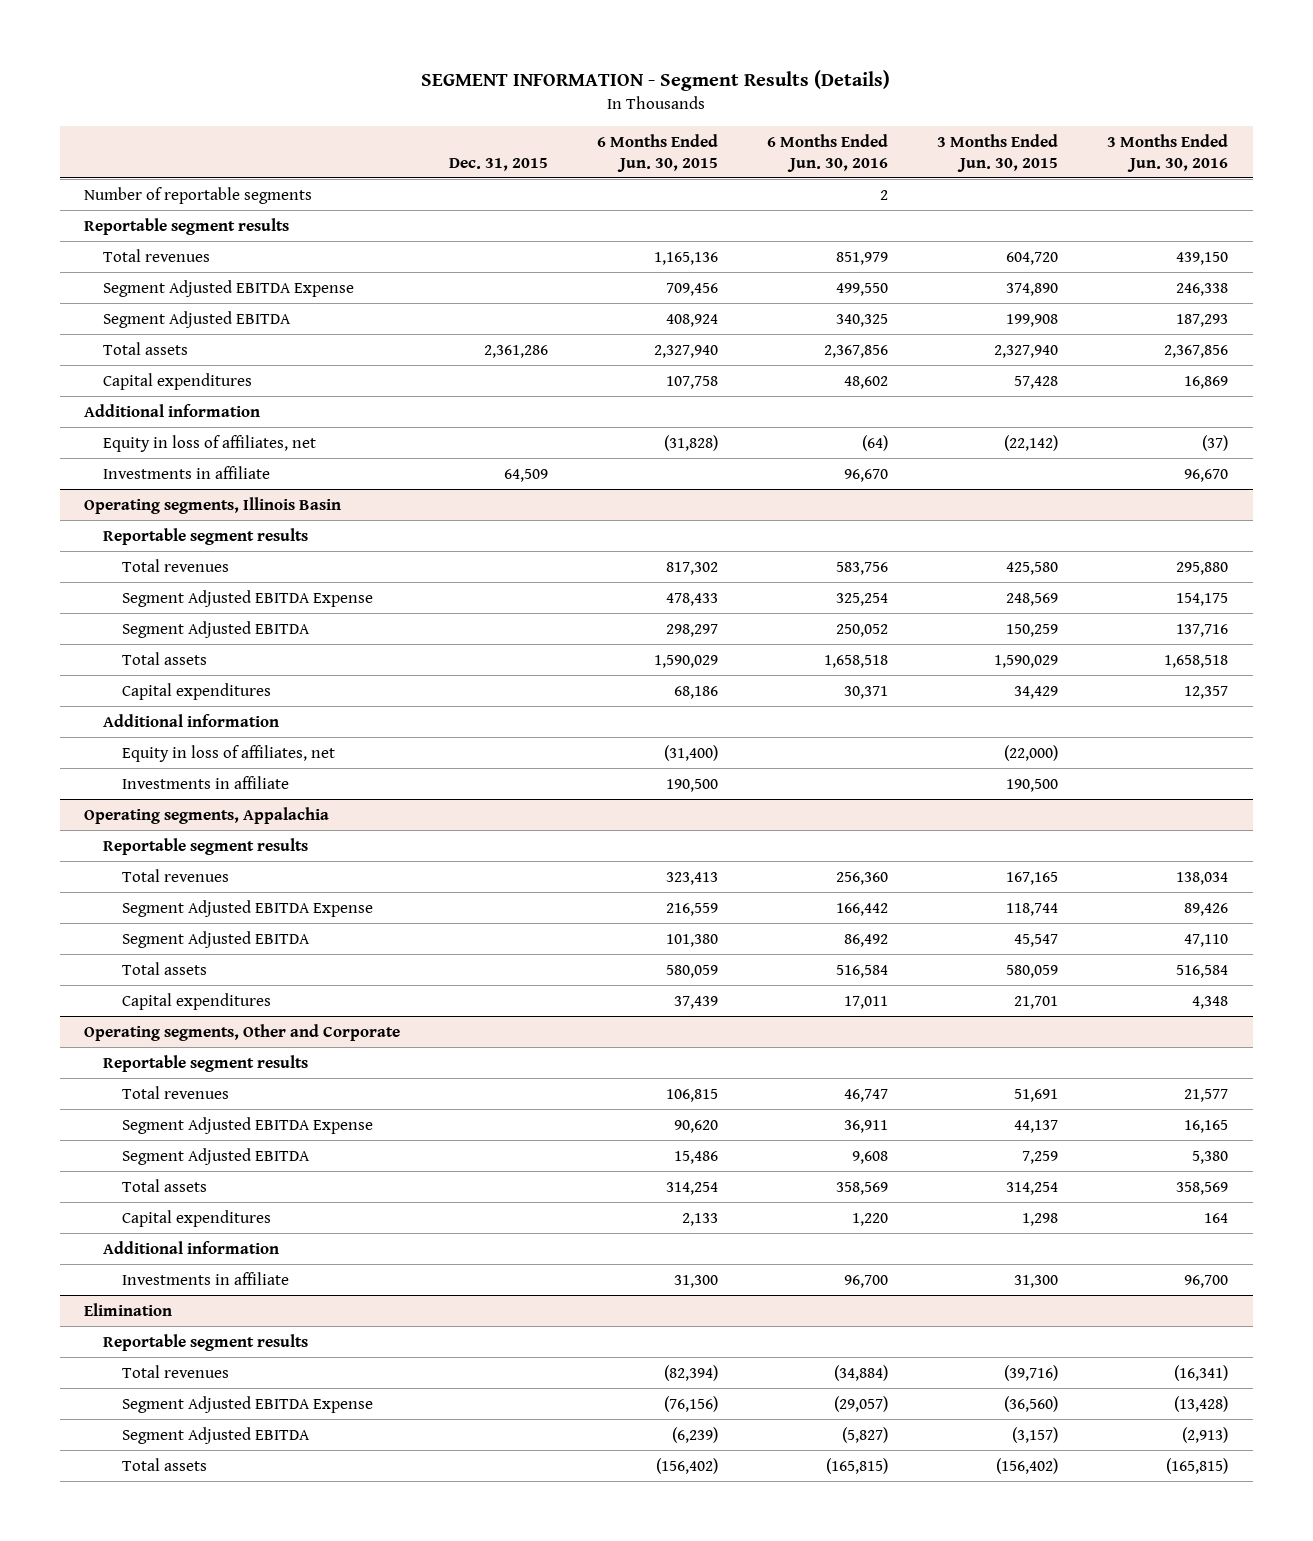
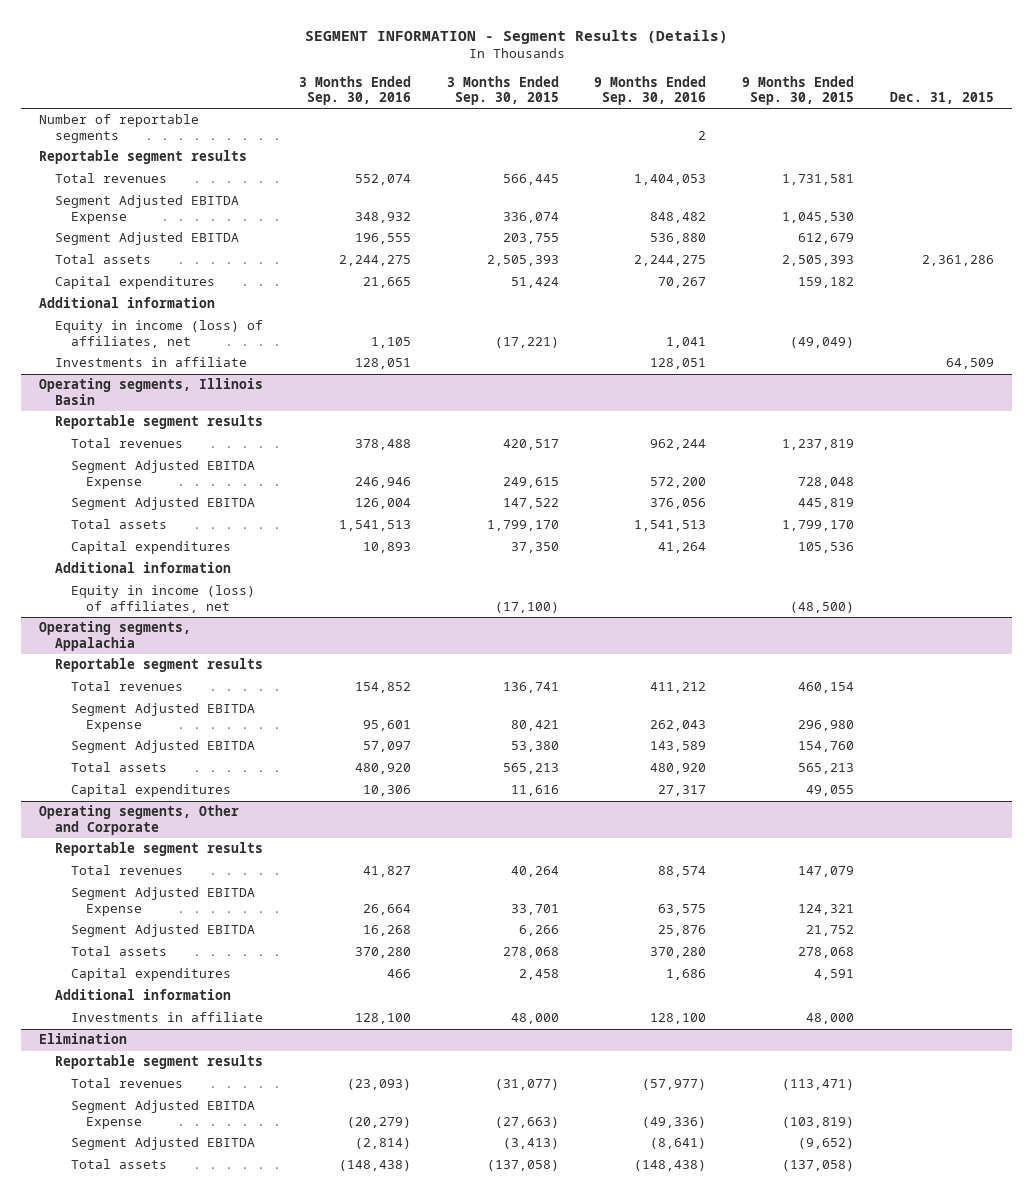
[597,133,719,172] 6 Months Ended Jun. 30, 2015 -> none
[767,133,889,172] 6 Months Ended Jun. 30, 2016 -> none
[937,133,1059,172] 3 Months Ended Jun. 30, 2015 -> none
[1107,133,1229,172] 3 Months Ended Jun. 30, 2016 -> none
none -> [298,75,411,106] 3 Months Ended Sep. 30, 2016
none -> [446,75,559,106] 3 Months Ended Sep. 30, 2015
none -> [594,75,707,106] 9 Months Ended Sep. 30, 2016
none -> [742,75,855,106] 9 Months Ended Sep. 30, 2015
[103,434,317,452] Equity in loss of affiliates, net -> [54,320,263,348] Equity in income (loss) of affiliates, net
[122,775,290,789] Investments in affiliate -> none
[122,744,336,762] Equity in loss of affiliates, net -> [70,585,255,613] Equity in income (loss) of affiliates, net

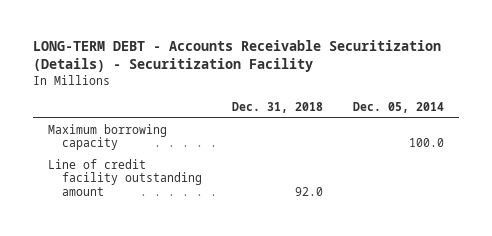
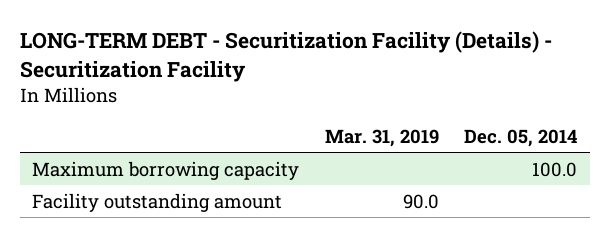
[33,40,442,73] LONG-TERM DEBT - Accounts Receivable Securitization (Details) - Securitization Facility -> [19,31,552,82] LONG-TERM DEBT - Securitization Facility (Details) - Securitization Facility
[231,102,323,114] Dec. 31, 2018 -> none
none -> [324,128,439,147] Mar. 31, 2019
[47,158,203,197] Line of credit facility outstanding amount -> [32,192,283,212] Facility outstanding amount

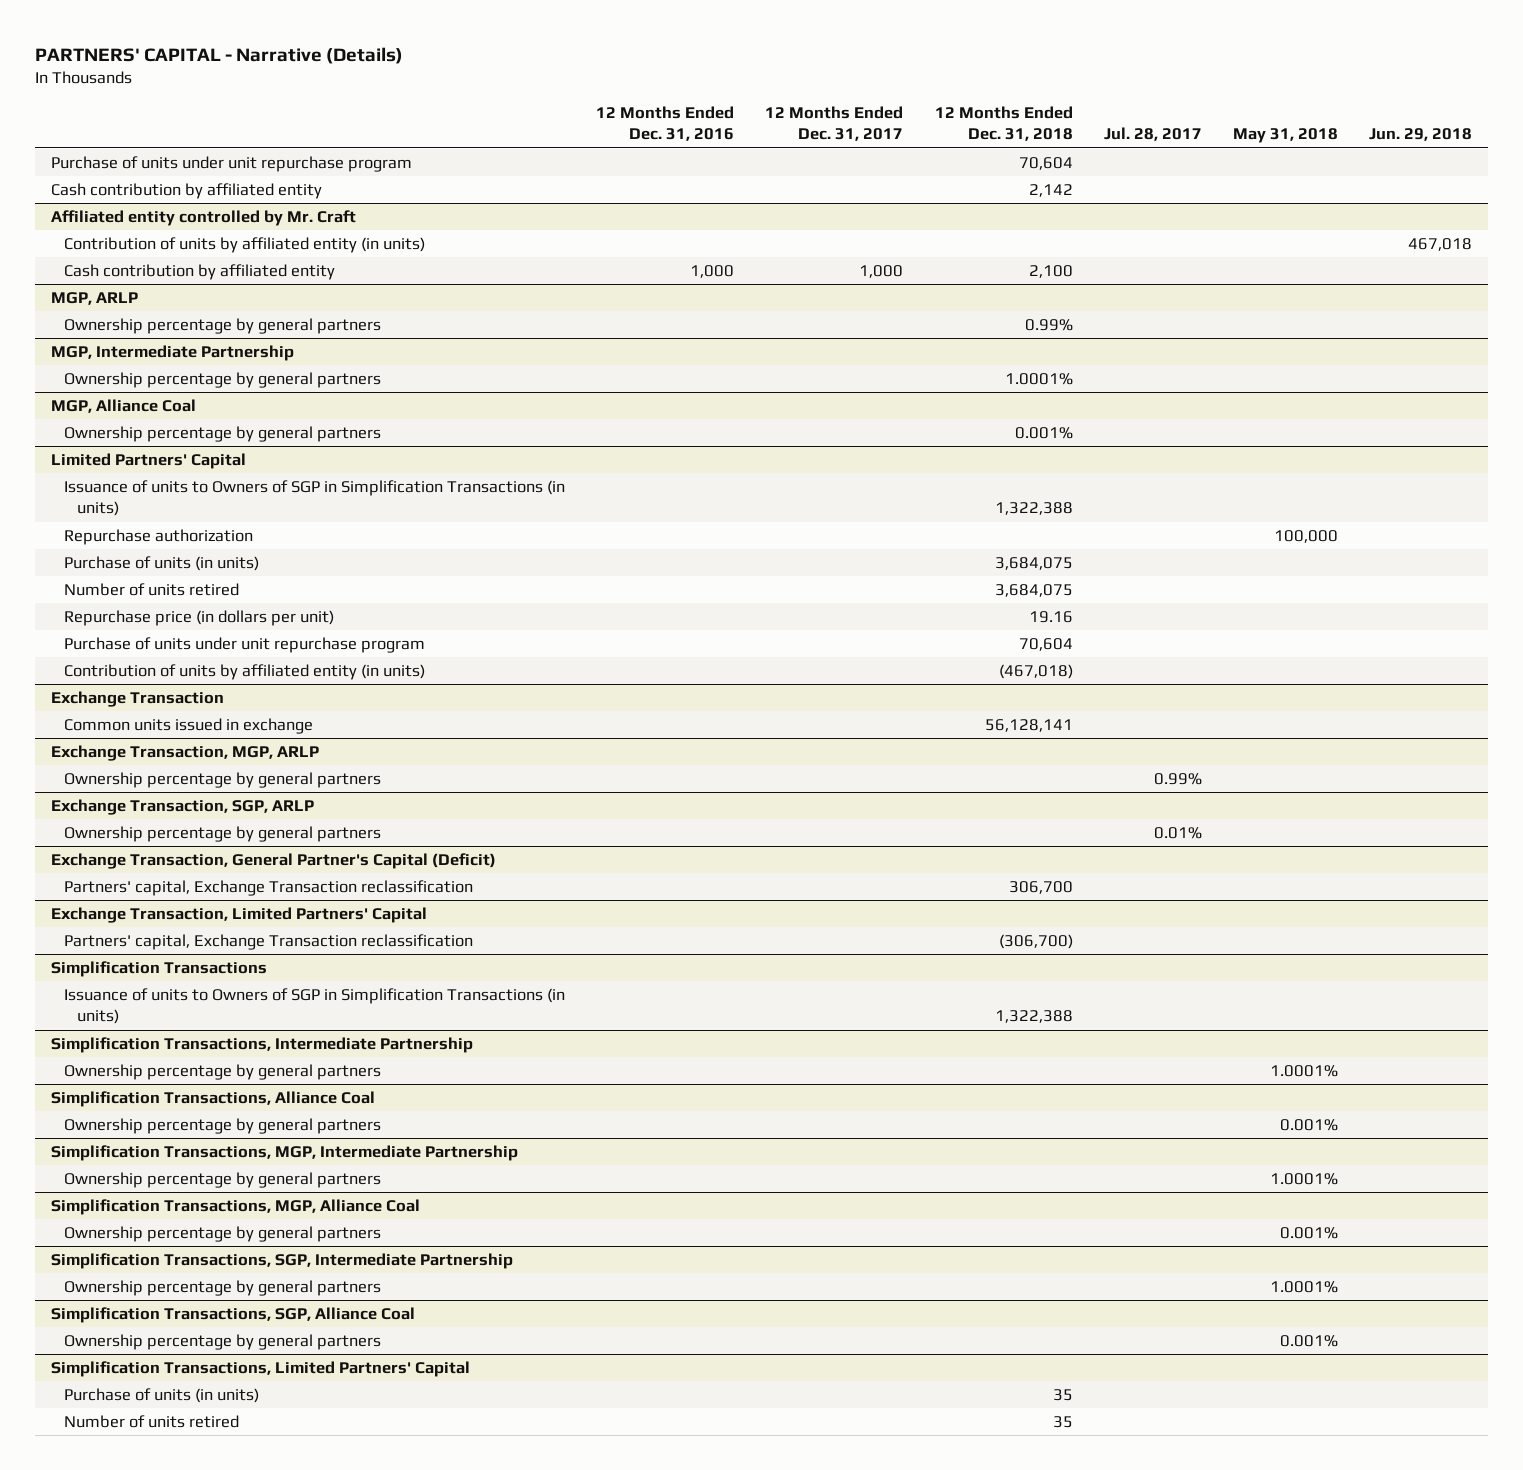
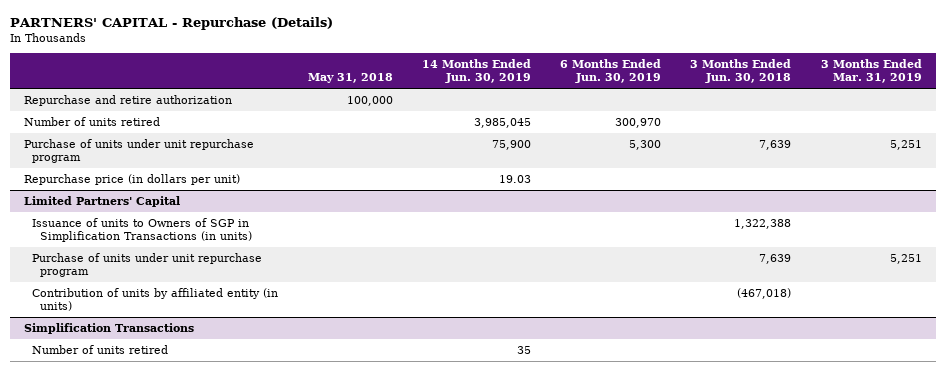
[35,46,404,64] PARTNERS' CAPITAL - Narrative (Details) -> [9,16,333,30] PARTNERS' CAPITAL - Repurchase (Details)
[596,105,735,142] 12 Months Ended Dec. 31, 2016 -> none
[765,105,904,142] 12 Months Ended Dec. 31, 2017 -> none
[934,105,1073,142] 12 Months Ended Dec. 31, 2018 -> none
[1103,127,1202,142] Jul. 28, 2017 -> none
[1369,128,1473,142] Jun. 29, 2018 -> none
none -> [421,58,531,84] 14 Months Ended Jun. 30, 2019
none -> [560,58,662,84] 6 Months Ended Jun. 30, 2019
none -> [690,58,792,84] 3 Months Ended Jun. 30, 2018
none -> [820,58,922,84] 3 Months Ended Mar. 31, 2019
none -> [24,94,233,106] Repurchase and retire authorization
none -> [24,116,161,126] Number of units retired
[50,183,322,200] Cash contribution by affiliated entity -> none
[50,210,356,227] Affiliated entity controlled by Mr. Craft -> none
[63,237,425,254] Contribution of units by affiliated entity (in units) -> none
[63,264,335,281] Cash contribution by affiliated entity -> none
[50,292,138,306] MGP, ARLP -> none
[63,318,381,335] Ownership percentage by general partners -> none
[50,345,294,362] MGP, Intermediate Partnership -> none
[63,372,381,389] Ownership percentage by general partners -> none
[50,399,196,414] MGP, Alliance Coal -> none
[63,426,381,443] Ownership percentage by general partners -> none
none -> [24,173,241,185] Repurchase price (in dollars per unit)
[63,529,253,546] Repurchase authorization -> none
[63,556,259,572] Purchase of units (in units) -> none
[63,583,239,597] Number of units retired -> none
[63,610,334,627] Repurchase price (in dollars per unit) -> none
[50,691,224,708] Exchange Transaction -> none
[63,718,313,735] Common units issued in exchange -> none
[50,745,319,762] Exchange Transaction, MGP, ARLP -> none
[63,772,381,789] Ownership percentage by general partners -> none
[50,799,314,816] Exchange Transaction, SGP, ARLP -> none
[63,826,381,843] Ownership percentage by general partners -> none
[50,853,496,870] Exchange Transaction, General Partner's Capital (Deficit) -> none
[63,880,473,897] Partners' capital, Exchange Transaction reclassification -> none
[50,907,427,924] Exchange Transaction, Limited Partners' Capital -> none
[63,934,473,951] Partners' capital, Exchange Transaction reclassification -> none
[63,988,565,1025] Issuance of units to Owners of SGP in Simplification Transactions (in units) -> none
[50,1037,473,1054] Simplification Transactions, Intermediate Partnership -> none
[63,1064,381,1081] Ownership percentage by general partners -> none
[50,1091,375,1108] Simplification Transactions, Alliance Coal -> none
[63,1118,381,1135] Ownership percentage by general partners -> none
[50,1145,518,1162] Simplification Transactions, MGP, Intermediate Partnership -> none
[63,1172,381,1189] Ownership percentage by general partners -> none
[50,1199,420,1216] Simplification Transactions, MGP, Alliance Coal -> none
[63,1226,381,1243] Ownership percentage by general partners -> none
[50,1253,513,1270] Simplification Transactions, SGP, Intermediate Partnership -> none
[63,1280,381,1297] Ownership percentage by general partners -> none
[50,1307,415,1324] Simplification Transactions, SGP, Alliance Coal -> none
[63,1334,381,1351] Ownership percentage by general partners -> none
[50,1361,470,1378] Simplification Transactions, Limited Partners' Capital -> none
[63,1388,259,1404] Purchase of units (in units) -> none
[63,1415,239,1429] Number of units retired -> none
none -> [32,344,169,354] Number of units retired

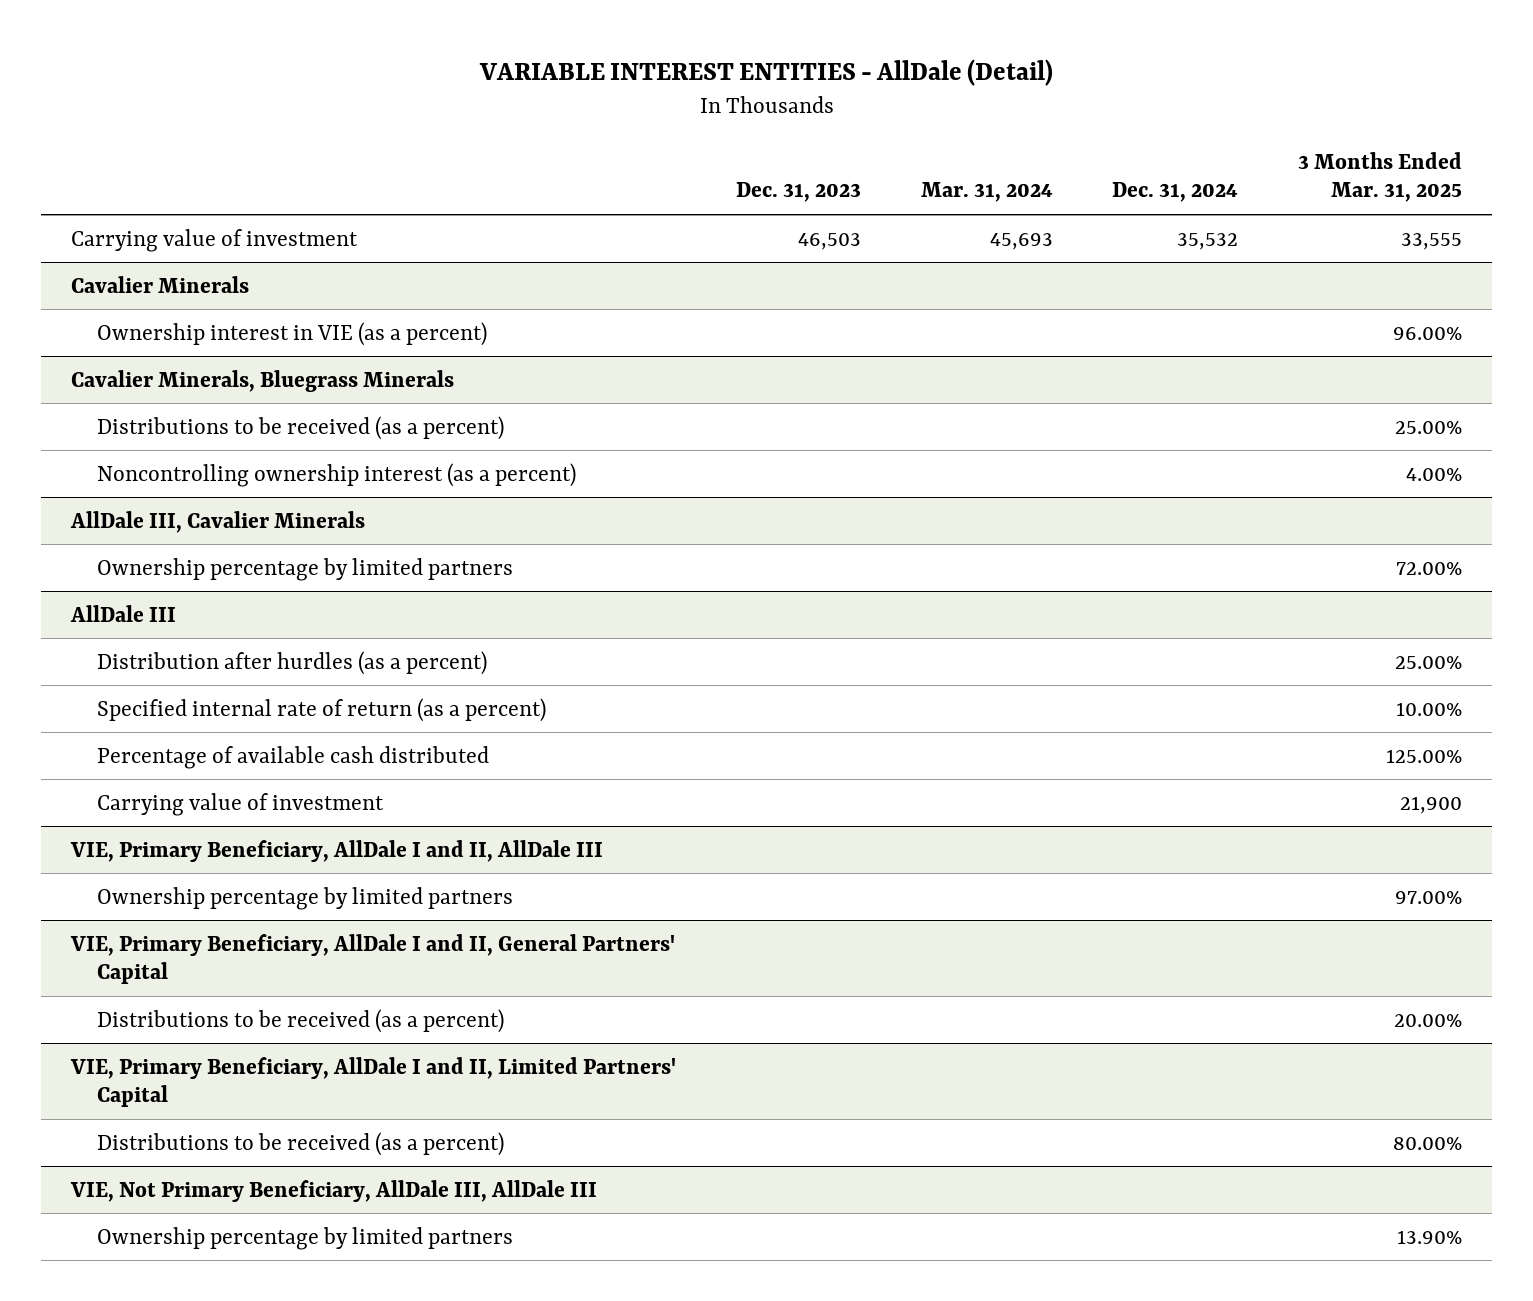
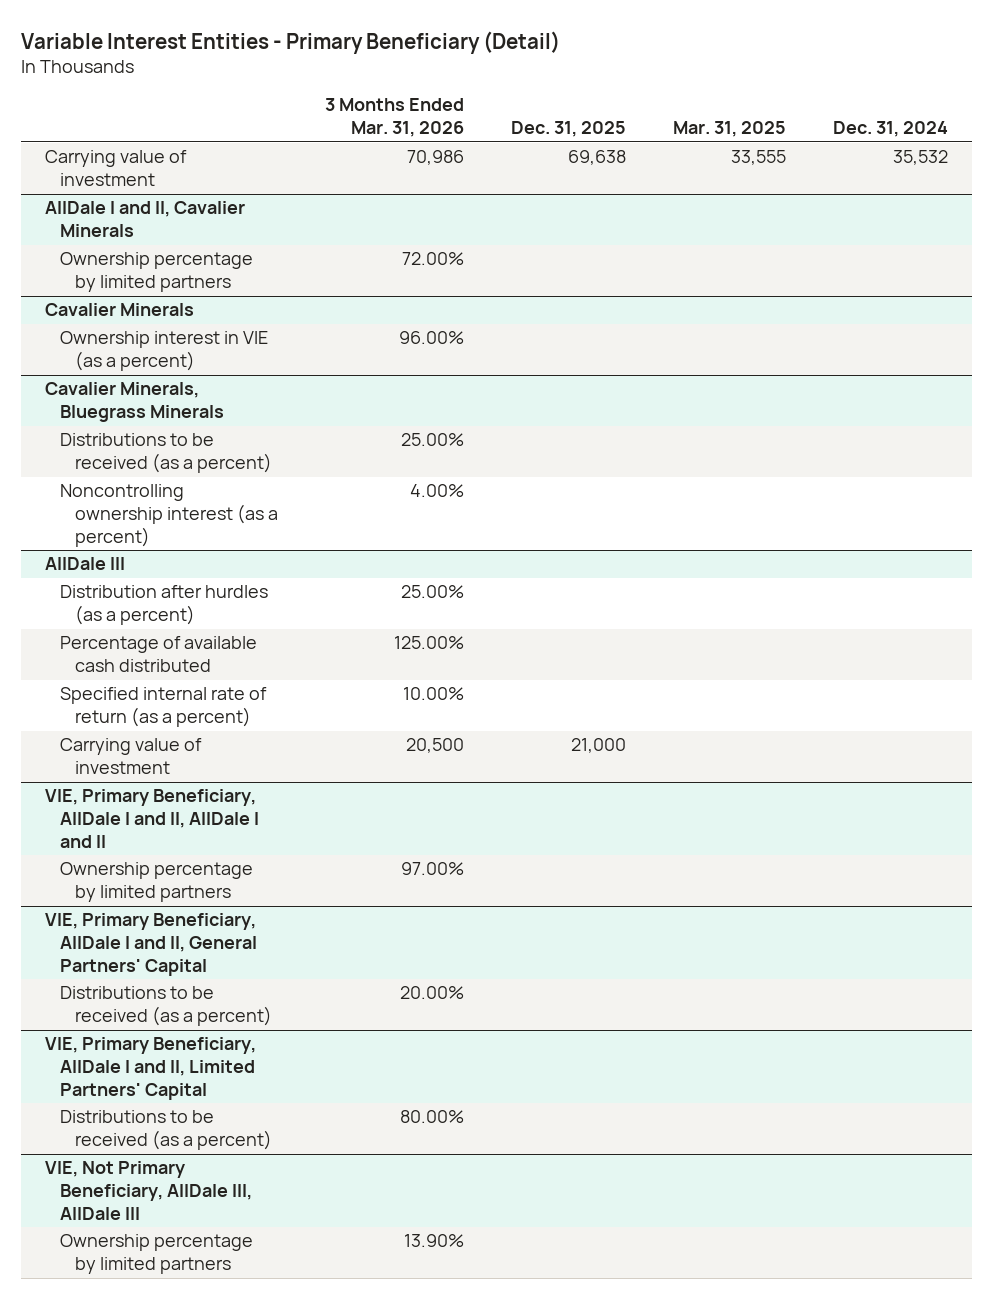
[478,58,1053,86] VARIABLE INTEREST ENTITIES - AllDale (Detail) -> [21,30,561,54] Variable Interest Entities - Primary Beneficiary (Detail)
[735,182,861,203] Dec. 31, 2023 -> none
[920,182,1053,203] Mar. 31, 2024 -> none
[1297,151,1462,203] 3 Months Ended Mar. 31, 2025 -> none
none -> [324,98,464,138] 3 Months Ended Mar. 31, 2026
none -> [510,121,626,138] Dec. 31, 2025
none -> [673,121,787,138] Mar. 31, 2025
none -> [44,201,245,238] AllDale I and II, Cavalier Minerals
none -> [59,252,253,293] Ownership percentage by limited partners
[70,510,366,533] AllDale III, Cavalier Minerals -> none
[97,557,514,581] Ownership percentage by limited partners -> none
[97,697,547,722] Specified internal rate of return (as a percent) -> [59,687,267,728] Specified internal rate of return (as a percent)
[70,839,604,862] VIE, Primary Beneficiary, AllDale I and II, AllDale III -> [44,789,259,849] VIE, Primary Beneficiary, AllDale I and II, AllDale I and II

